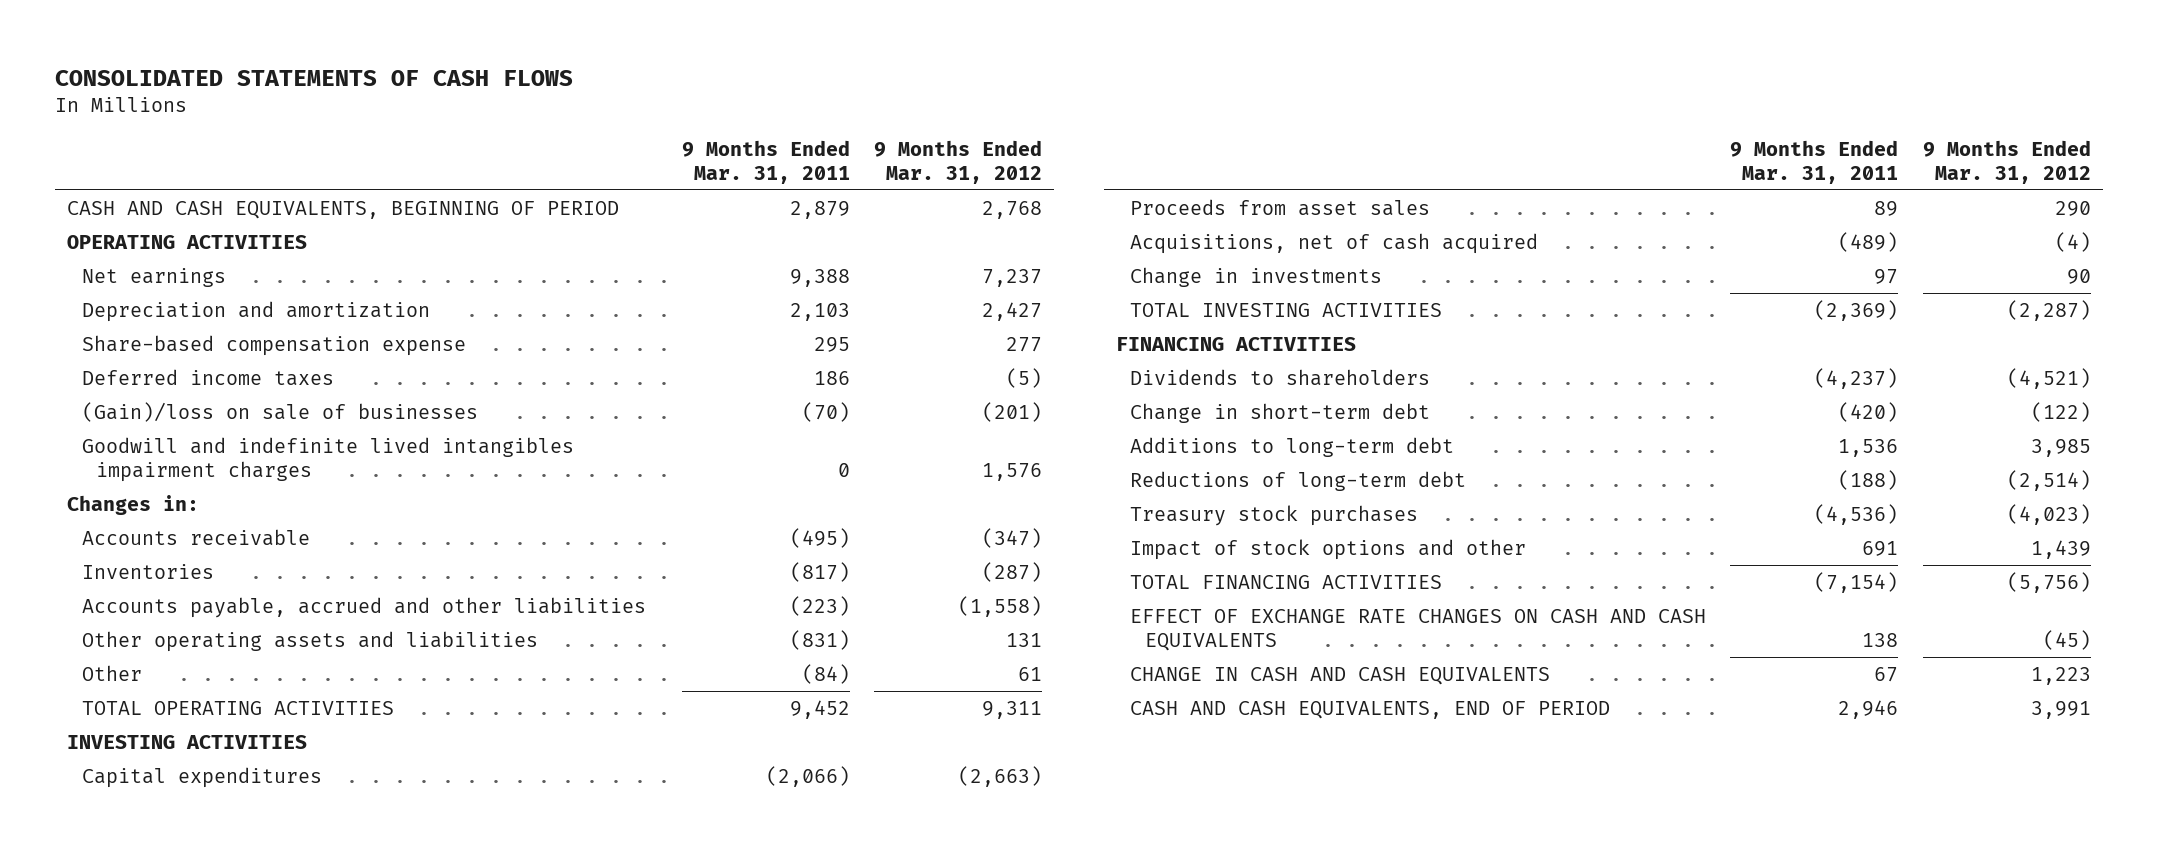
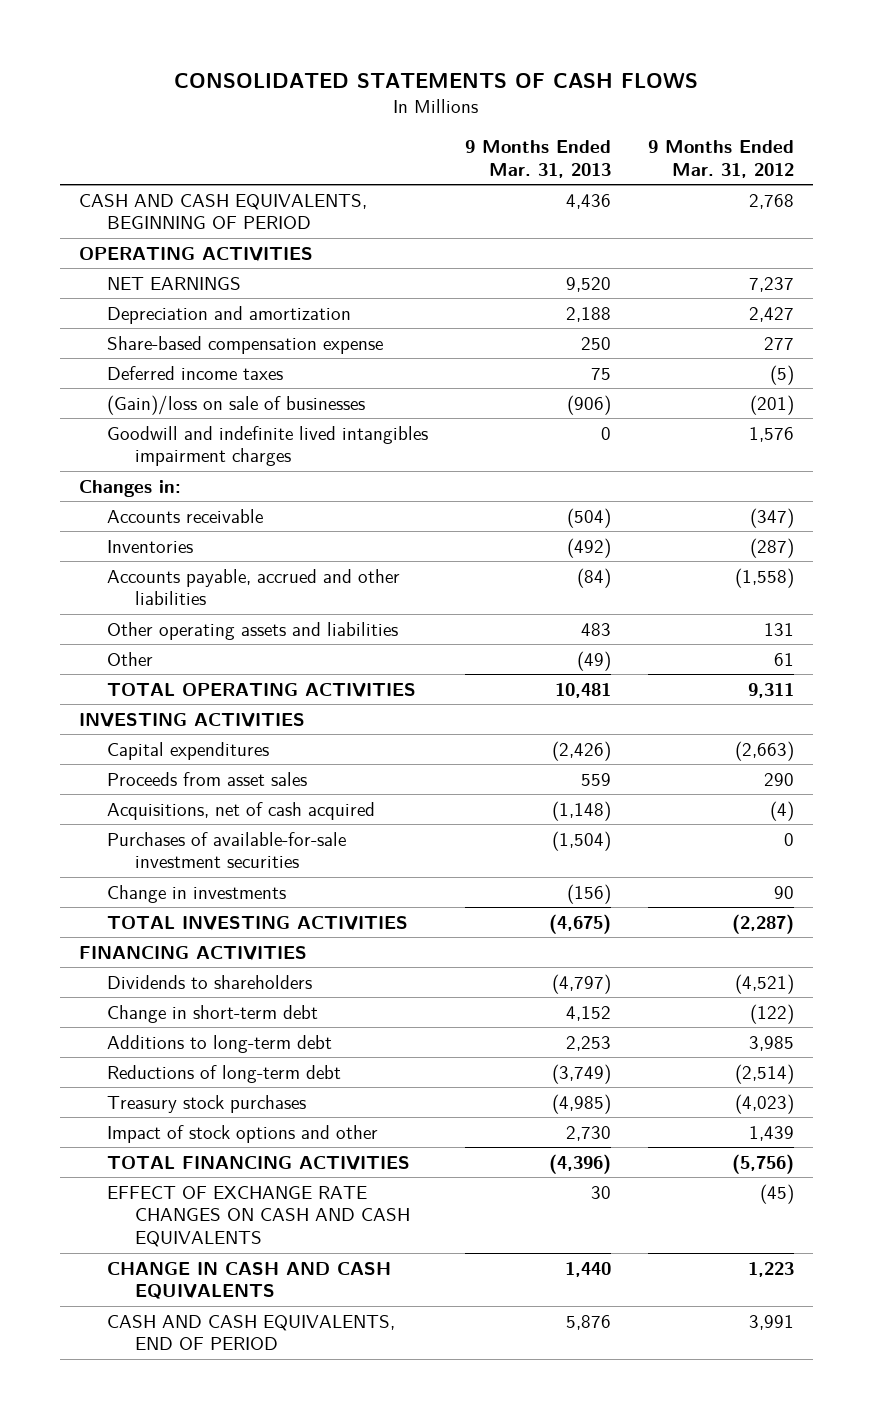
[681,139,850,184] 9 Months Ended Mar. 31, 2011 -> none
none -> [465,140,612,178] 9 Months Ended Mar. 31, 2013
[81,267,226,287] Net earnings -> [106,276,241,290] NET EARNINGS
none -> [106,831,346,869] Purchases of available-for-sale investment securities

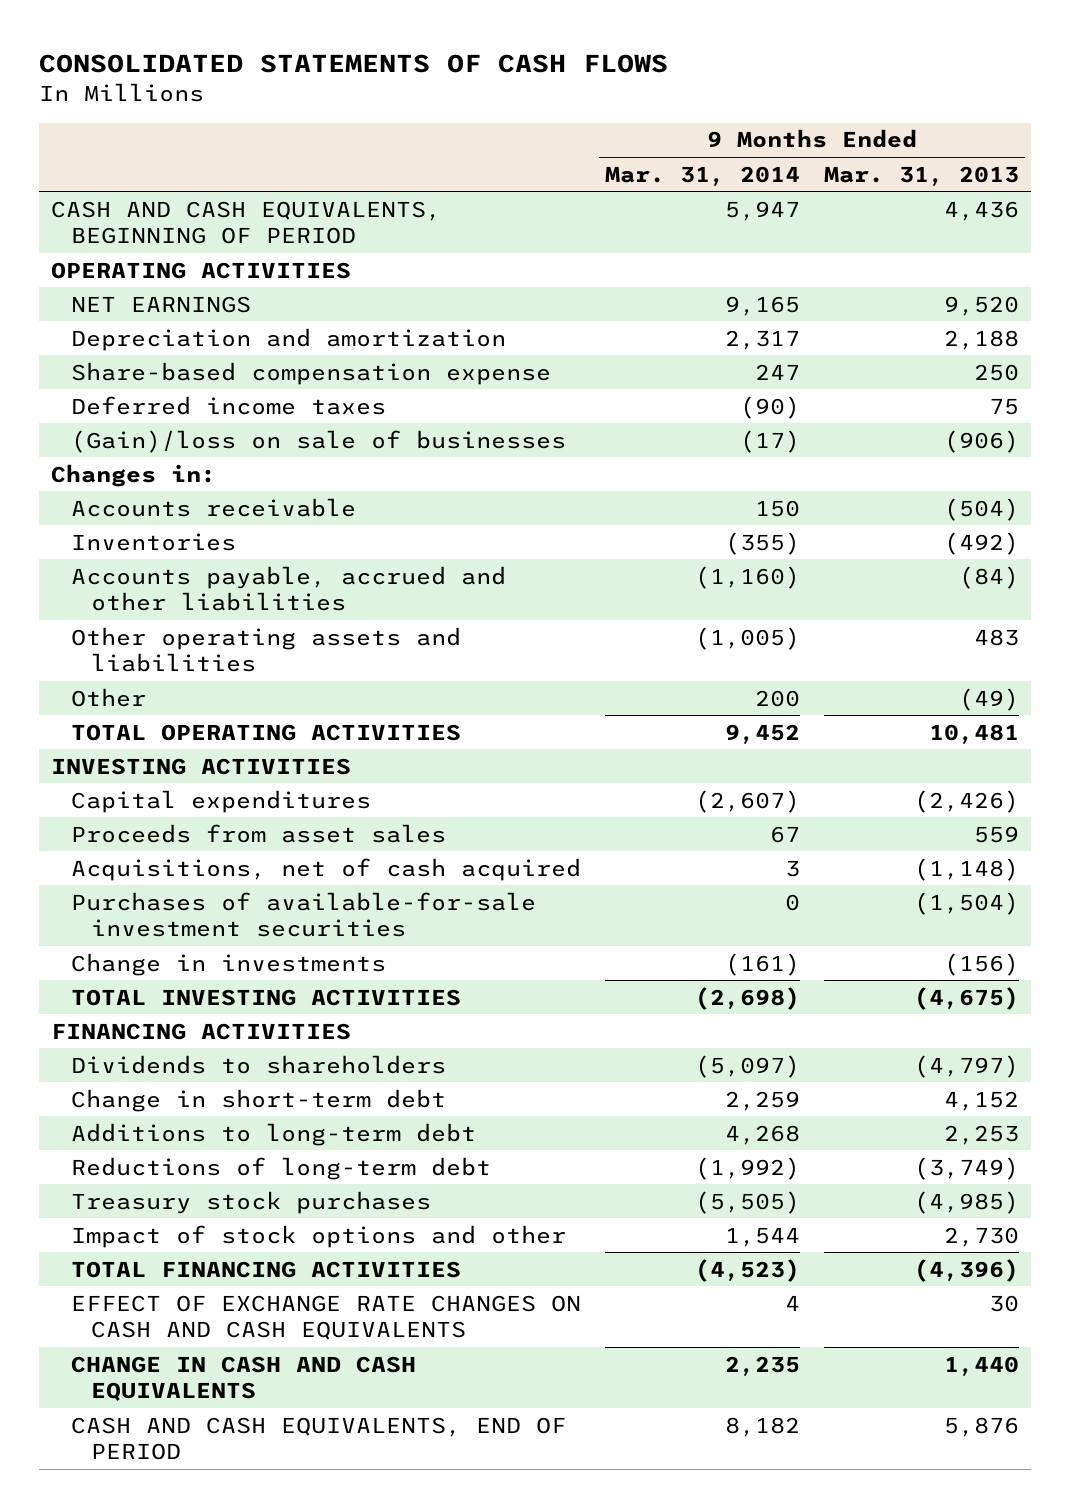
[648,140,795,178] 9 Months Ended Mar. 31, 2012 -> none
none -> [604,165,800,186] Mar. 31, 2014
[106,425,428,467] Goodwill and indefinite lived intangibles impairment charges -> none

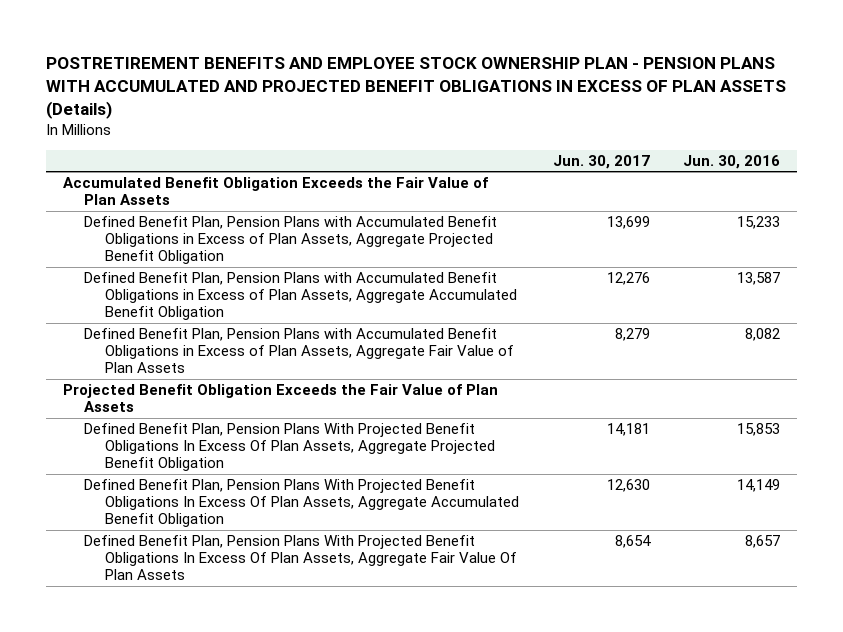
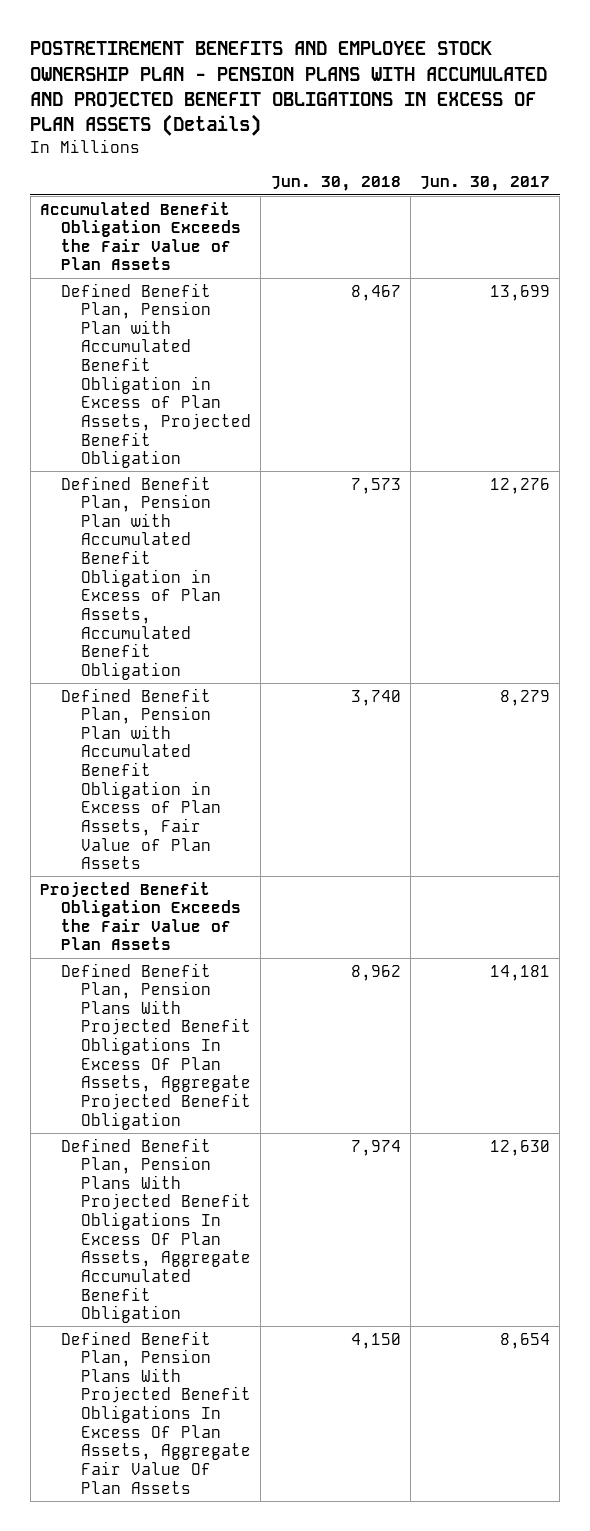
[683,154,781,169] Jun. 30, 2016 -> none
none -> [270,176,401,192] Jun. 30, 2018
[84,215,498,265] Defined Benefit Plan, Pension Plans with Accumulated Benefit Obligations in Excess of Plan Assets, Aggregate Projected Benefit Obligation -> [60,282,252,469] Defined Benefit Plan, Pension Plan with Accumulated Benefit Obligation in Excess of Plan Assets, Projected Benefit Obligation
[84,271,518,321] Defined Benefit Plan, Pension Plans with Accumulated Benefit Obligations in Excess of Plan Assets, Aggregate Accumulated Benefit Obligation -> [60,475,222,680] Defined Benefit Plan, Pension Plan with Accumulated Benefit Obligation in Excess of Plan Assets, Accumulated Benefit Obligation
[84,327,515,374] Defined Benefit Plan, Pension Plans with Accumulated Benefit Obligations in Excess of Plan Assets, Aggregate Fair Value of Plan Assets -> [60,687,222,870] Defined Benefit Plan, Pension Plan with Accumulated Benefit Obligation in Excess of Plan Assets, Fair Value of Plan Assets

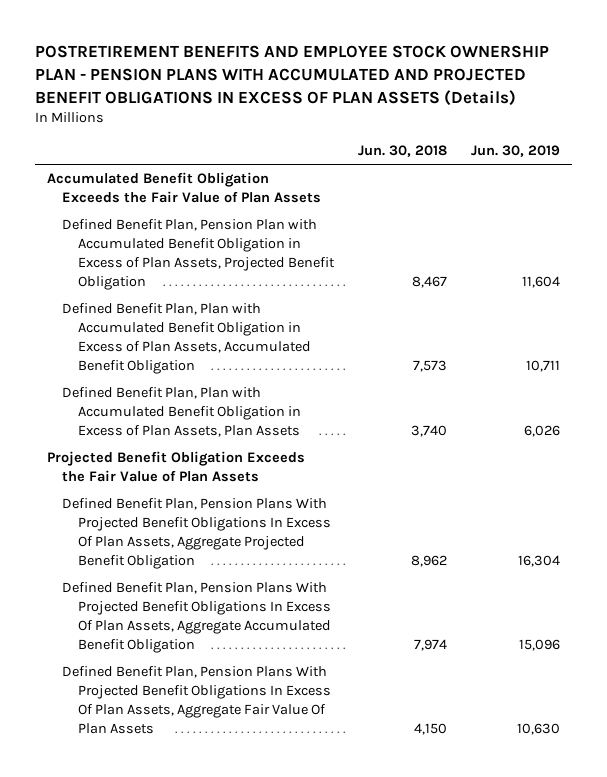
[419,176,550,192] Jun. 30, 2017 -> none
none -> [471,145,561,158] Jun. 30, 2019
[60,475,222,680] Defined Benefit Plan, Pension Plan with Accumulated Benefit Obligation in Excess of Plan Assets, Accumulated Benefit Obligation -> [62,303,311,375] Defined Benefit Plan, Plan with Accumulated Benefit Obligation in Excess of Plan Assets, Accumulated Benefit Obligation
[60,687,222,870] Defined Benefit Plan, Pension Plan with Accumulated Benefit Obligation in Excess of Plan Assets, Fair Value of Plan Assets -> [62,387,301,438] Defined Benefit Plan, Plan with Accumulated Benefit Obligation in Excess of Plan Assets, Plan Assets

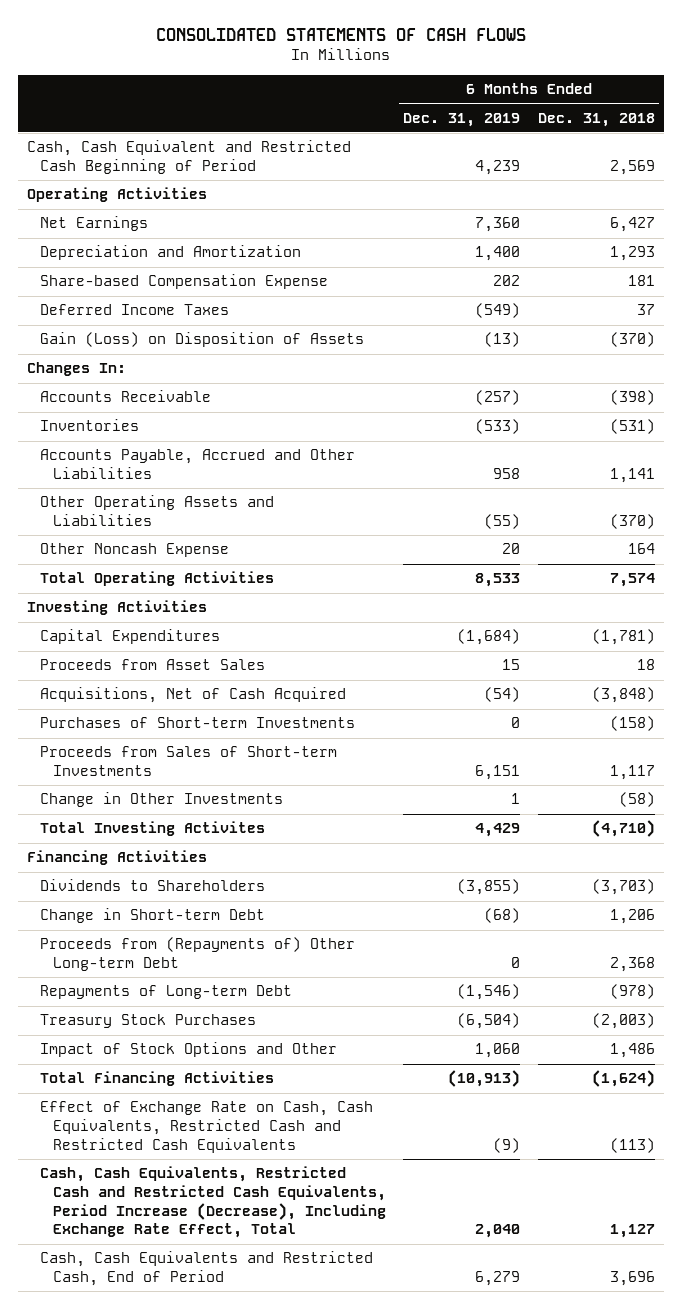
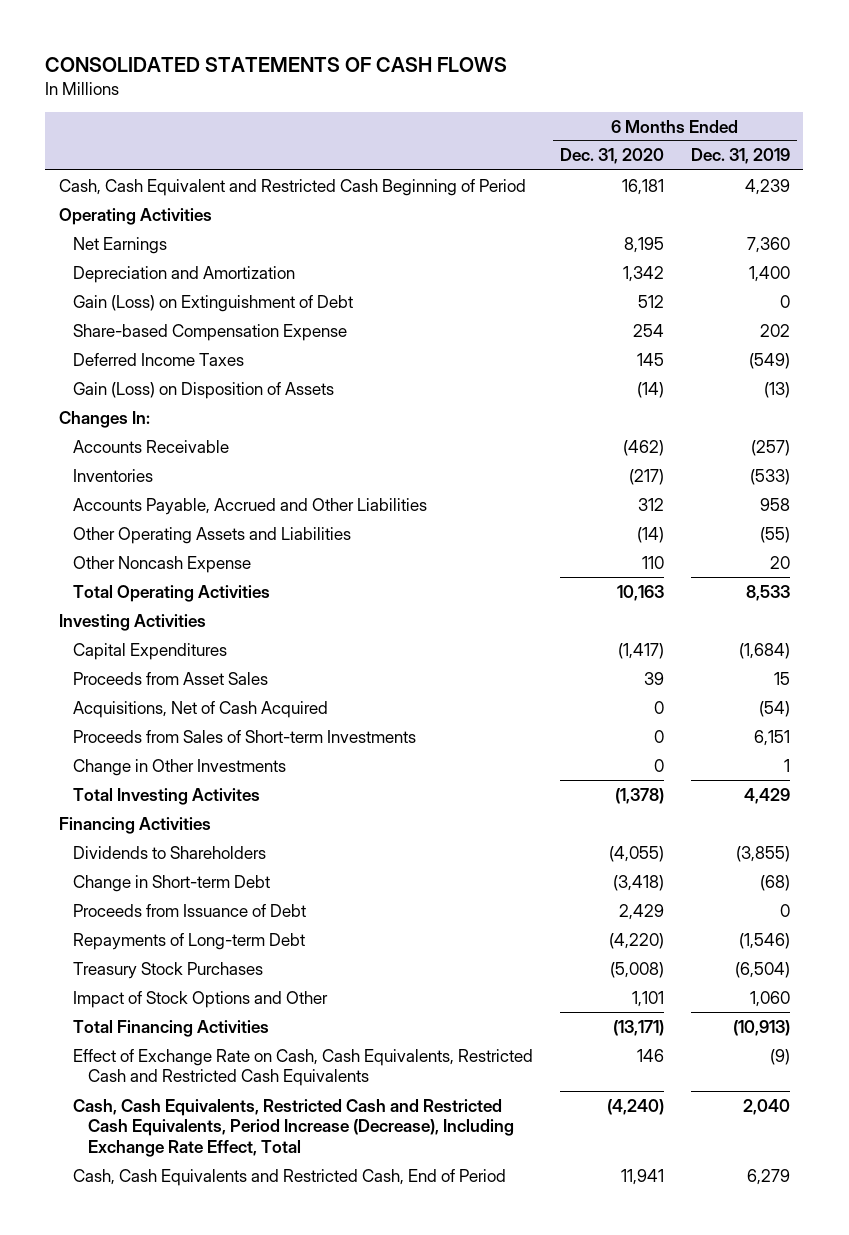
[537,112,655,127] Dec. 31, 2018 -> none
none -> [560,148,665,165] Dec. 31, 2020
none -> [73,294,354,312] Gain (Loss) on Extinguishment of Debt
[39,717,355,729] Purchases of Short-term Investments -> none
[39,937,355,972] Proceeds from (Repayments of) Other Long-term Debt -> none
none -> [73,903,307,917] Proceeds from Issuance of Debt

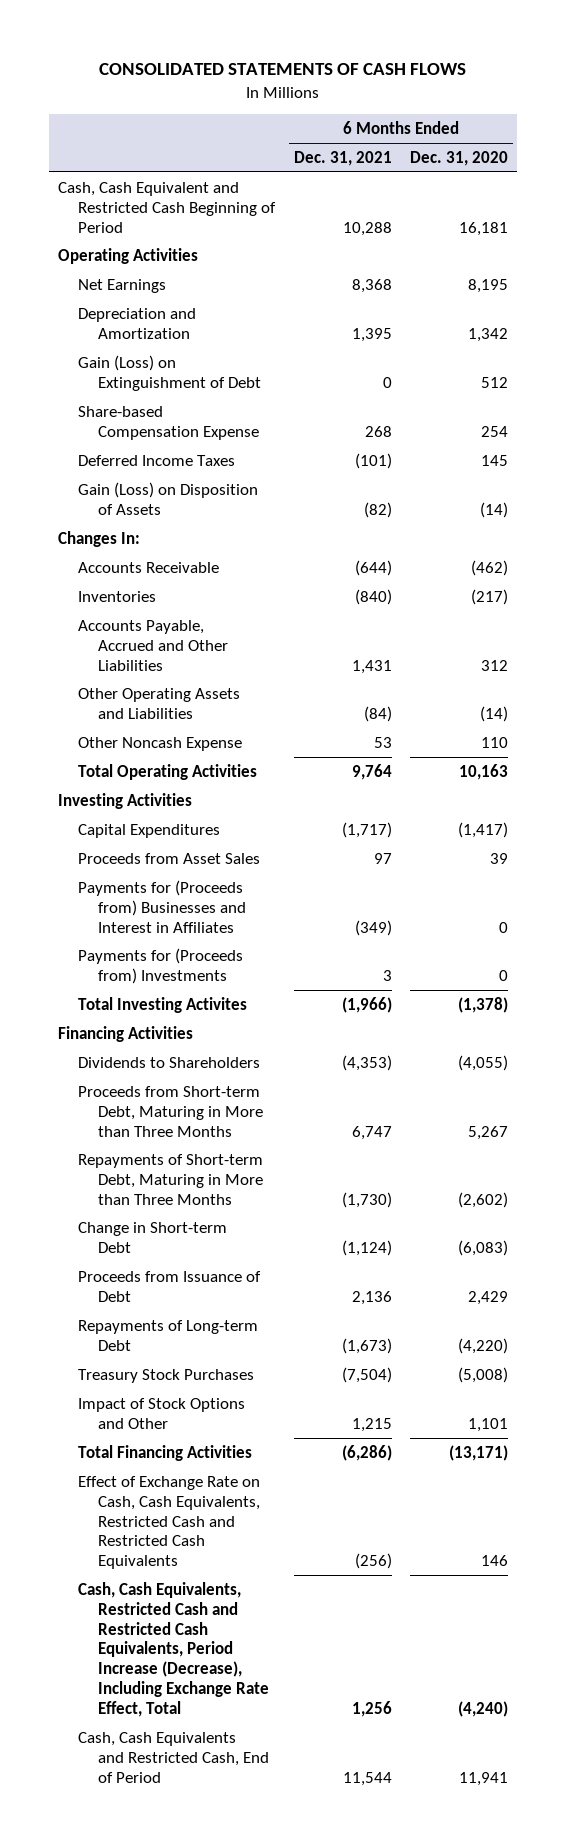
[691,148,791,165] Dec. 31, 2019 -> none
none -> [293,150,392,166] Dec. 31, 2021
[73,729,417,743] Proceeds from Sales of Short-term Investments -> none
[73,700,329,718] Acquisitions, Net of Cash Acquired -> [77,879,246,933] Payments for (Proceeds from) Businesses and Interest in Affiliates
[73,758,287,776] Change in Other Investments -> [77,947,243,984] Payments for (Proceeds from) Investments
none -> [77,1085,263,1137] Proceeds from Short-term Debt, Maturing in More than Three Months
none -> [77,1153,263,1205] Repayments of Short-term Debt, Maturing in More than Three Months
[613,874,665,891] (3,418) -> [458,1239,509,1256] (6,083)

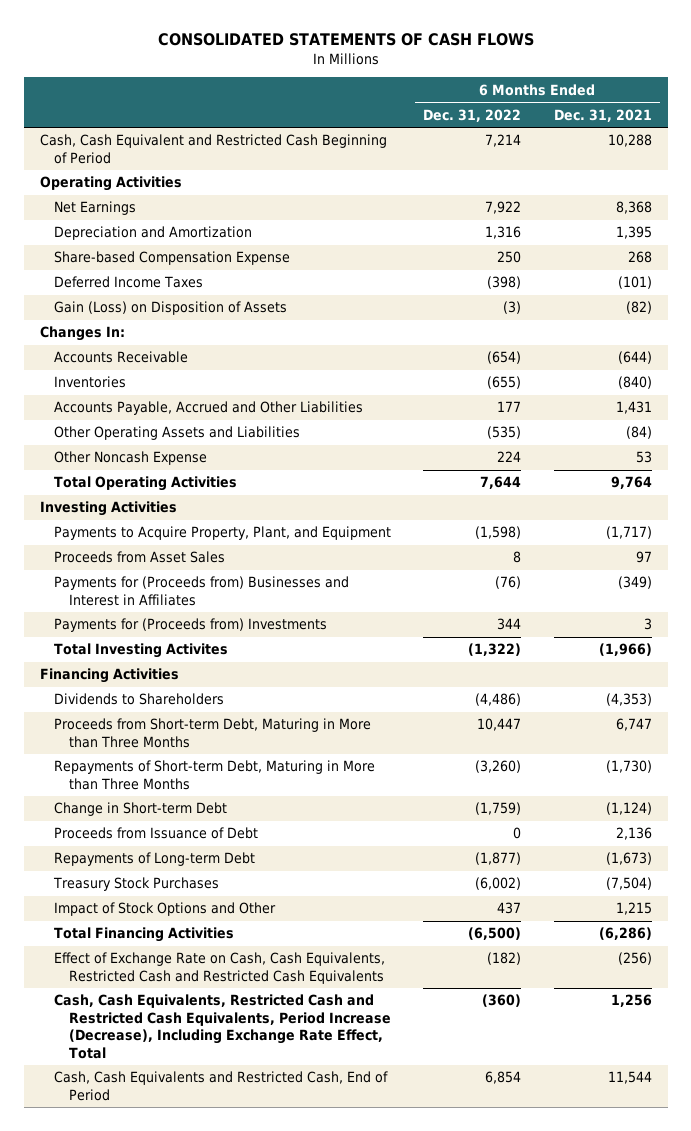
[410,150,509,166] Dec. 31, 2020 -> none
none -> [423,108,522,122] Dec. 31, 2022
[77,354,261,391] Gain (Loss) on Extinguishment of Debt -> none
[77,823,220,838] Capital Expenditures -> [54,526,392,541] Payments to Acquire Property, Plant, and Equipment

